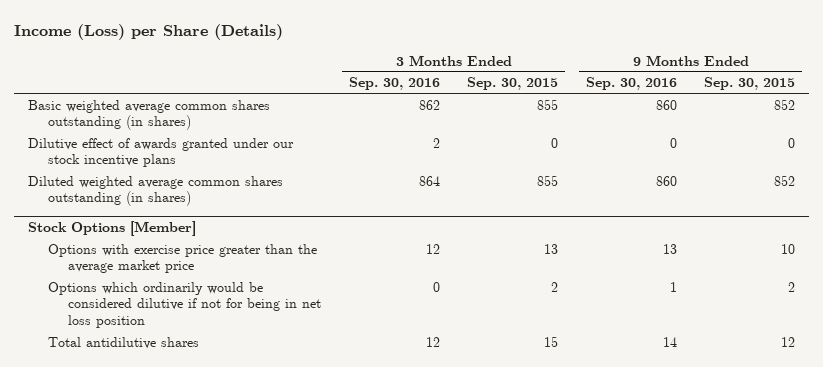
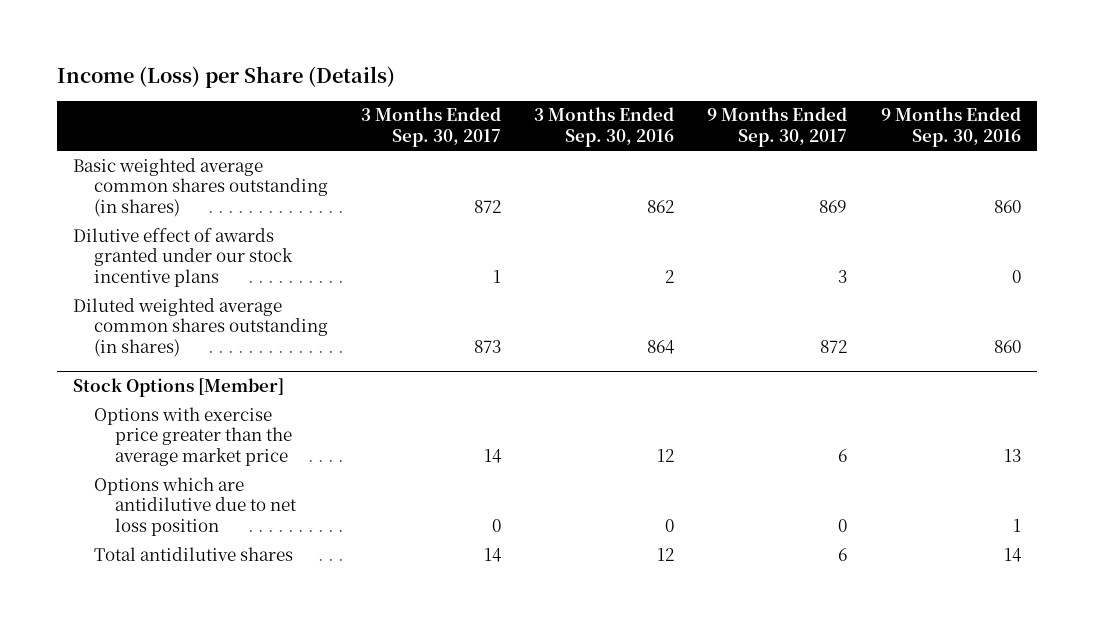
[467,77,559,91] Sep. 30, 2015 -> none
[704,77,796,91] Sep. 30, 2015 -> none
none -> [361,107,502,147] 3 Months Ended Sep. 30, 2017
none -> [707,107,848,147] 9 Months Ended Sep. 30, 2017
[47,281,322,329] Options which ordinarily would be considered dilutive if not for being in net loss position -> [93,476,297,536] Options which are antidilutive due to net loss position

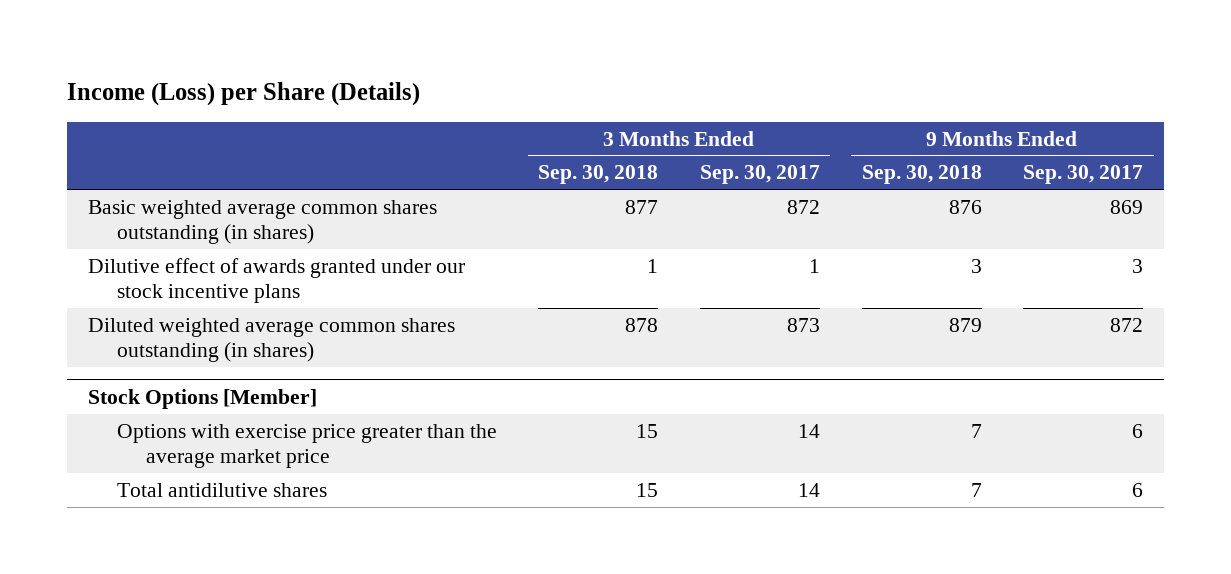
[534,107,675,147] 3 Months Ended Sep. 30, 2016 -> none
[880,107,1021,147] 9 Months Ended Sep. 30, 2016 -> none
none -> [538,165,659,185] Sep. 30, 2018
none -> [861,165,982,185] Sep. 30, 2018
[93,476,297,536] Options which are antidilutive due to net loss position -> none

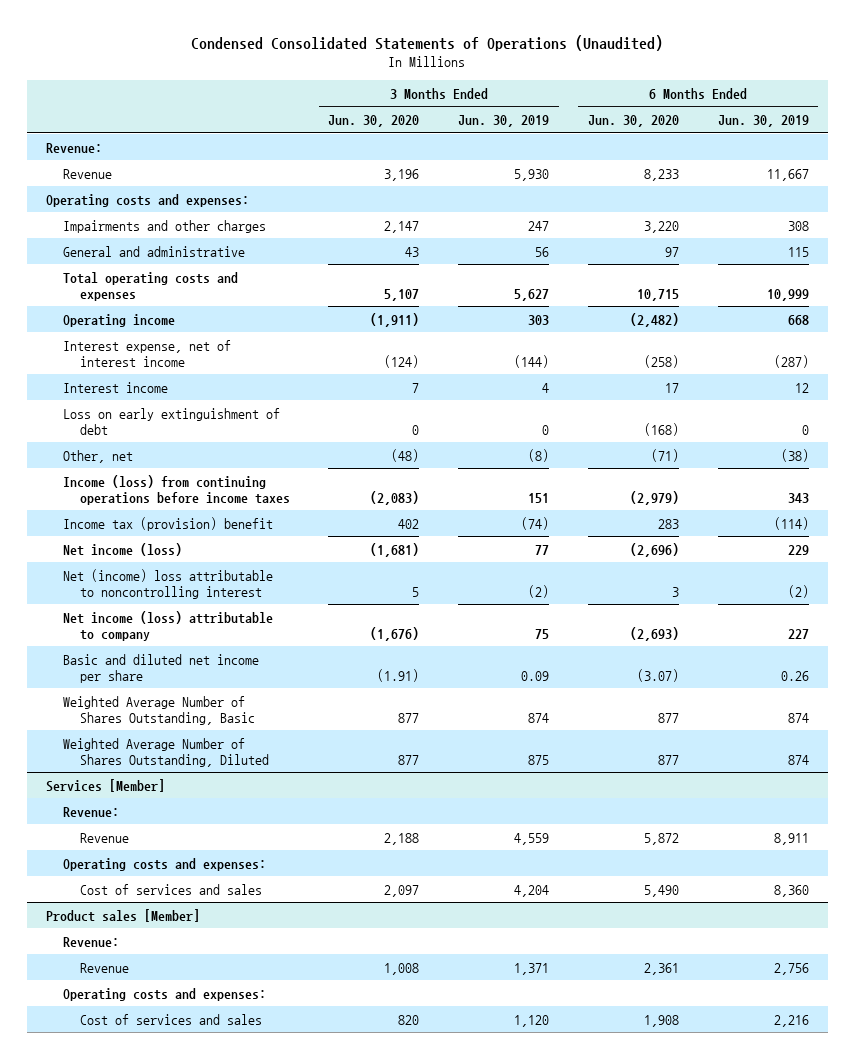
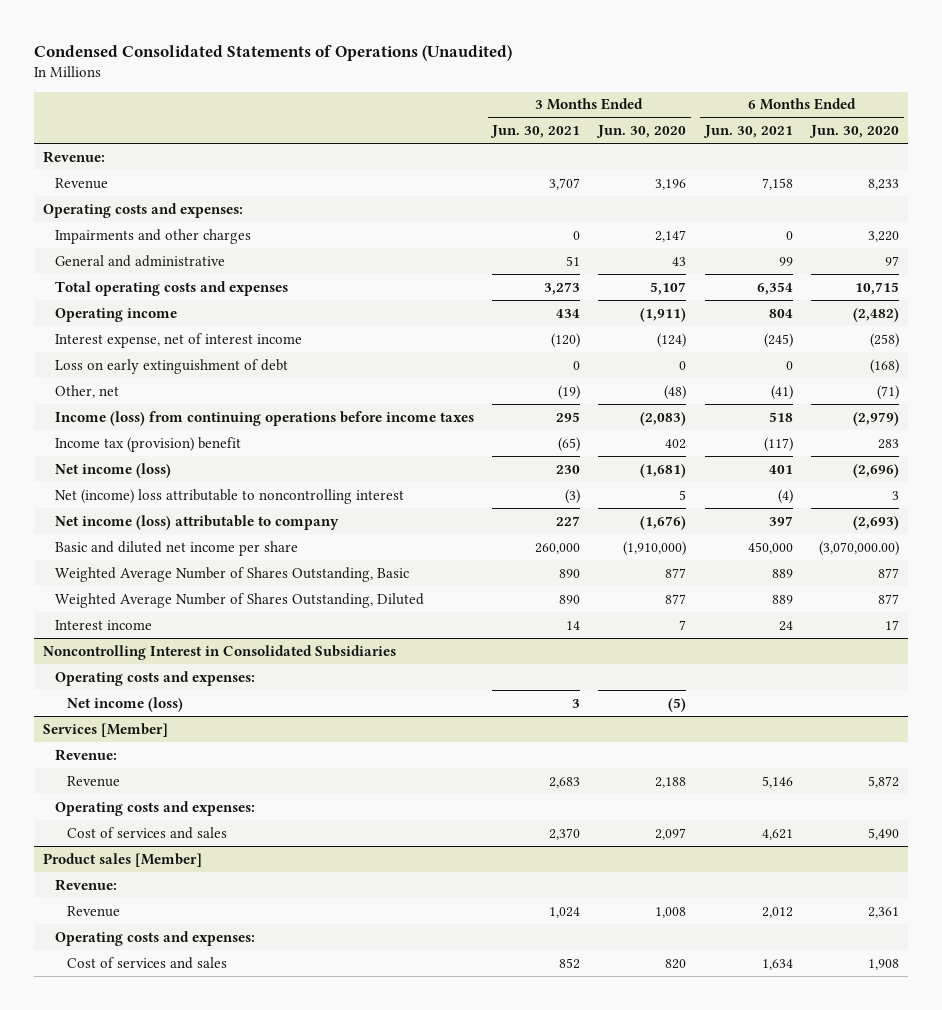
[458,114,550,127] Jun. 30, 2019 -> none
[717,114,809,127] Jun. 30, 2019 -> none
none -> [490,125,581,139] Jun. 30, 2021
none -> [702,125,793,139] Jun. 30, 2021
[377,668,420,682] (1.91) -> [623,540,687,556] (1,910,000)
[636,668,679,682] (3.07) -> [819,540,900,556] (3,070,000.00)
[62,381,168,393] Interest income -> [54,619,152,630] Interest income
none -> [42,644,396,660] Noncontrolling Interest in Consolidated Subsidiaries
none -> [54,670,255,686] Operating costs and expenses:
none -> [66,696,183,712] Net income (loss)

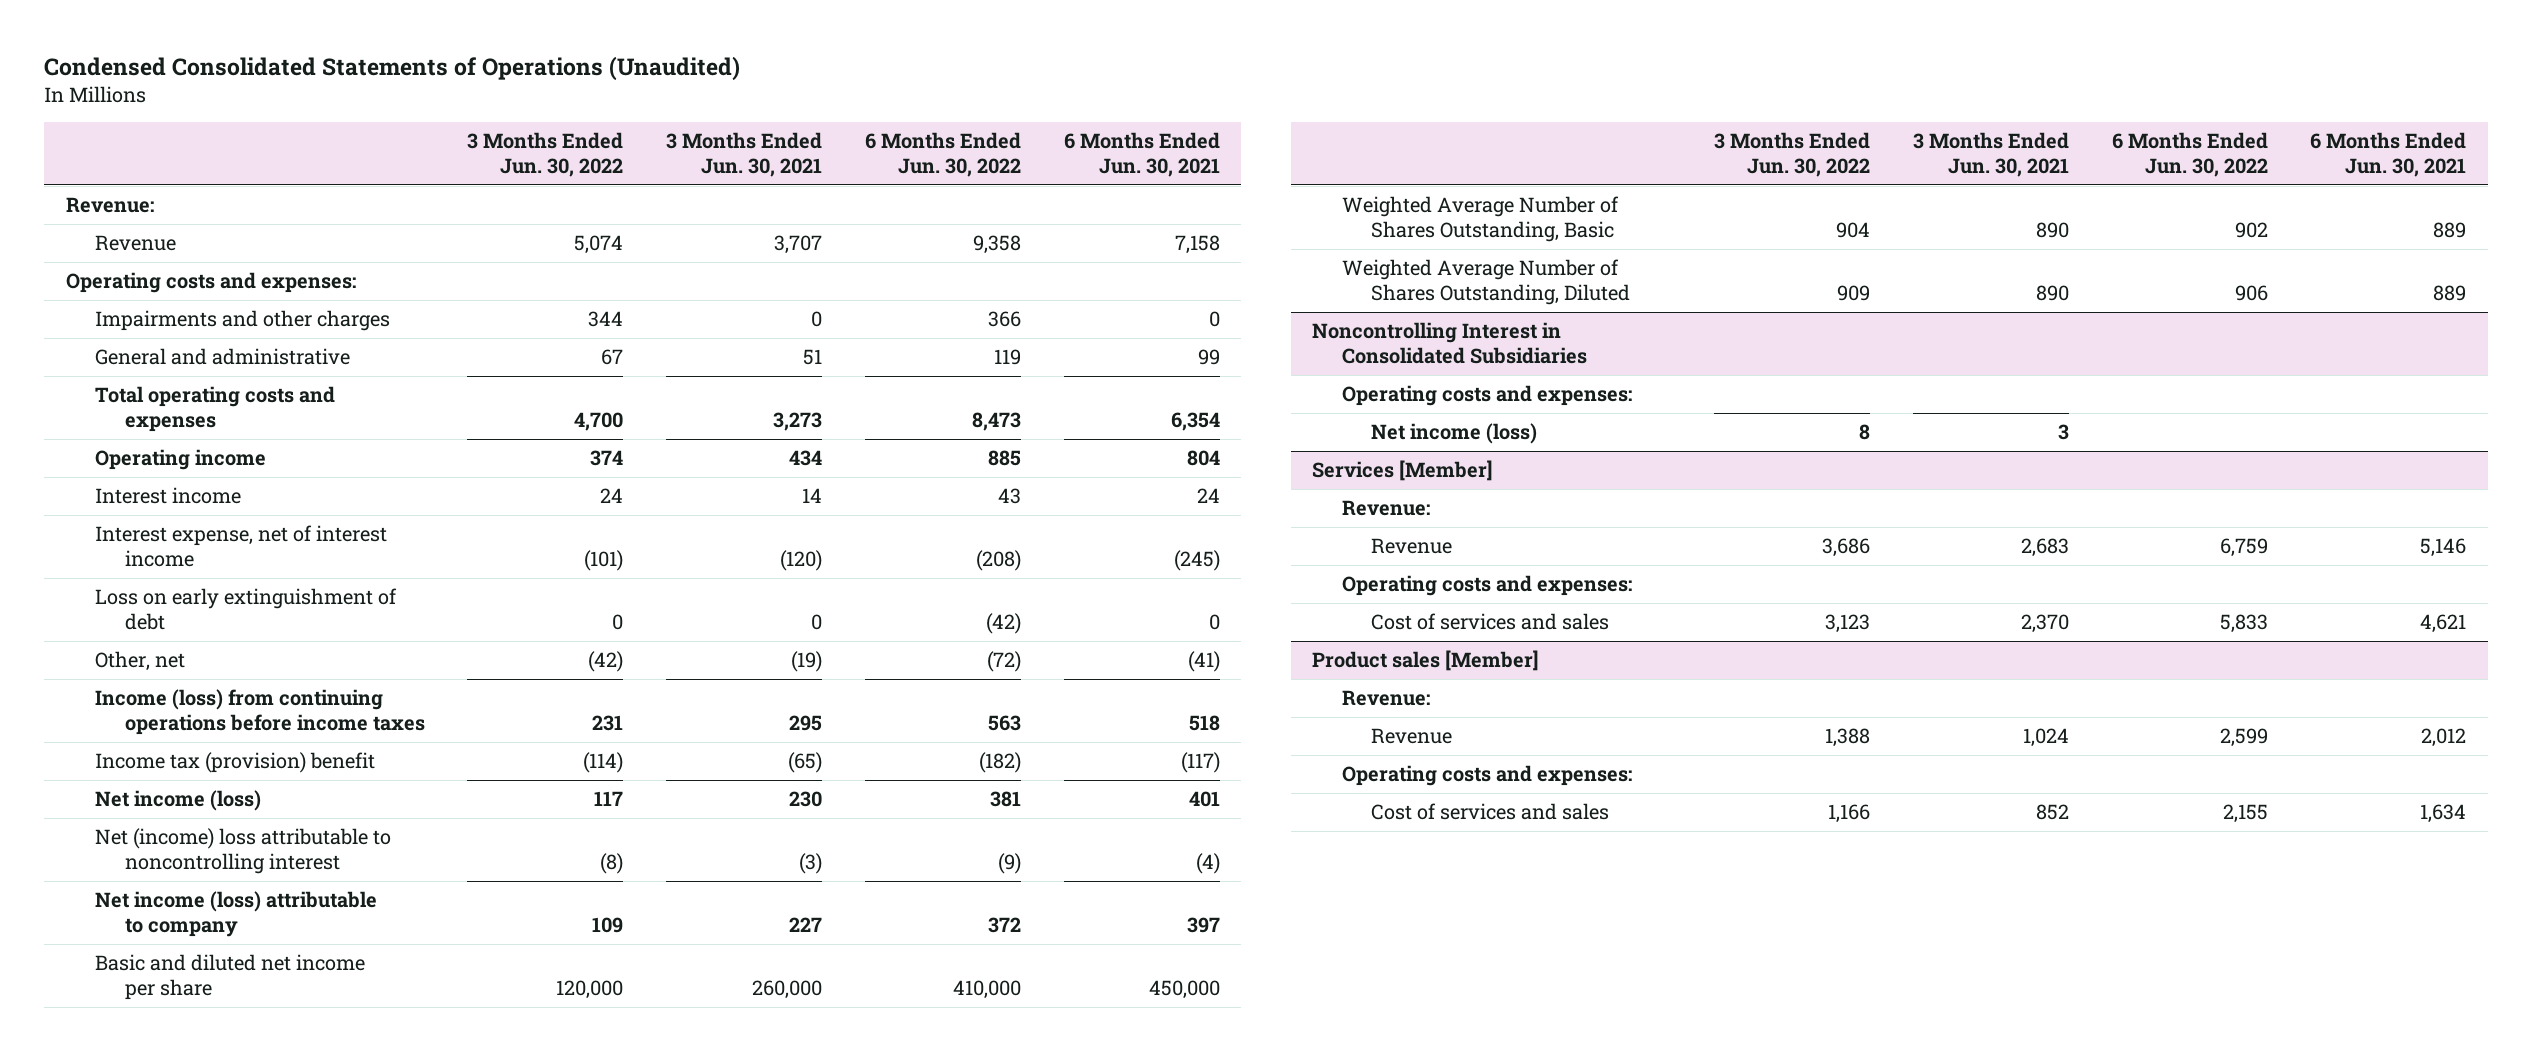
[596,125,687,139] Jun. 30, 2020 -> none
[809,125,900,139] Jun. 30, 2020 -> none
none -> [467,132,624,178] 3 Months Ended Jun. 30, 2022
none -> [865,132,1022,178] 6 Months Ended Jun. 30, 2022
[54,619,152,630] Interest income -> [95,487,242,505] Interest income

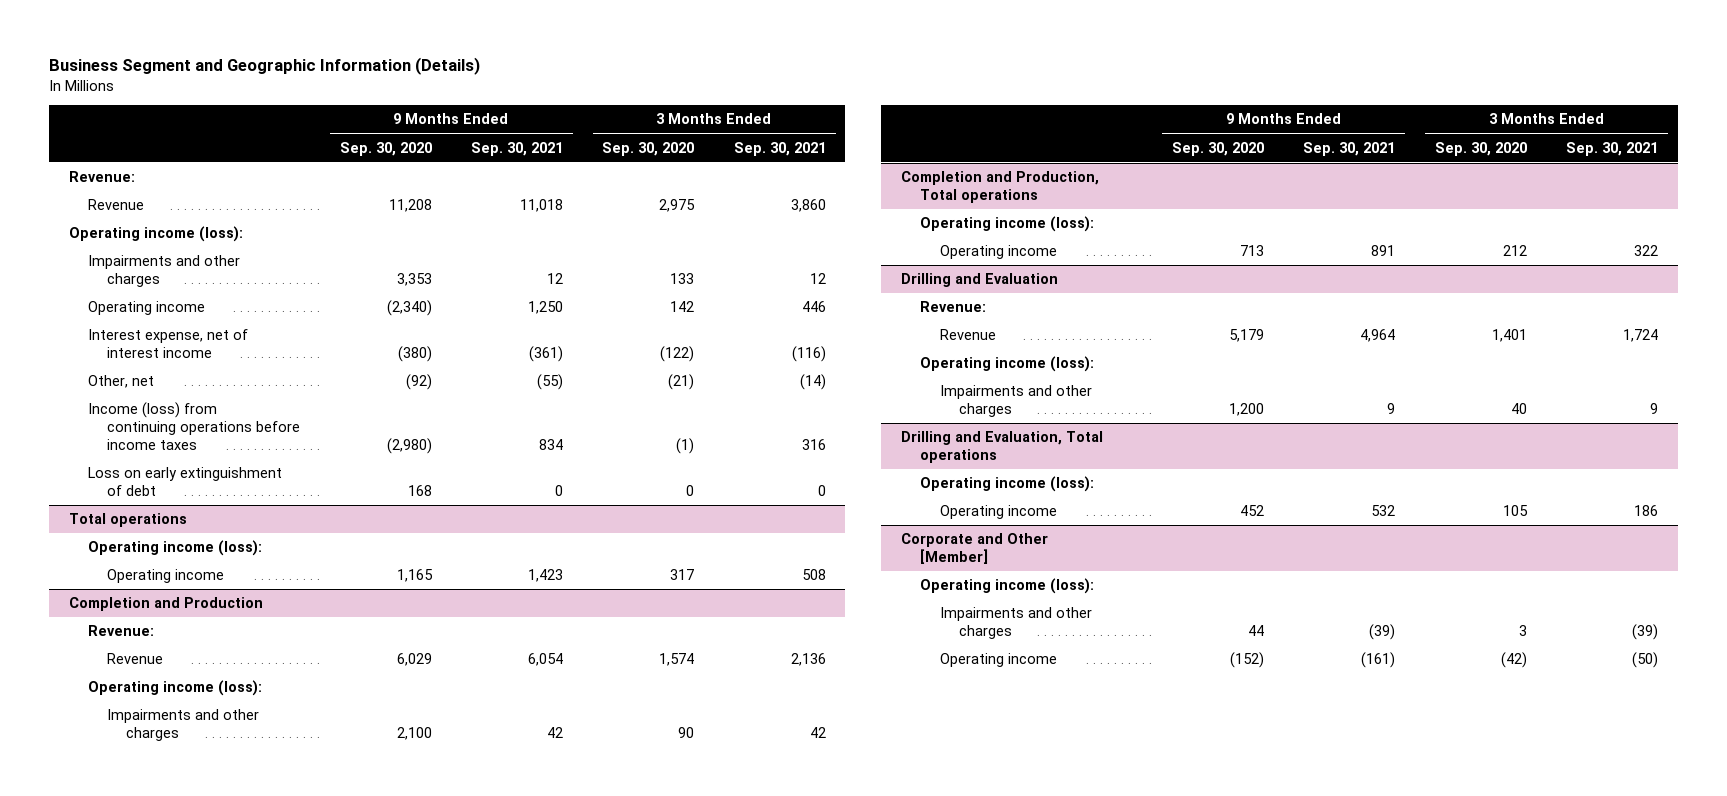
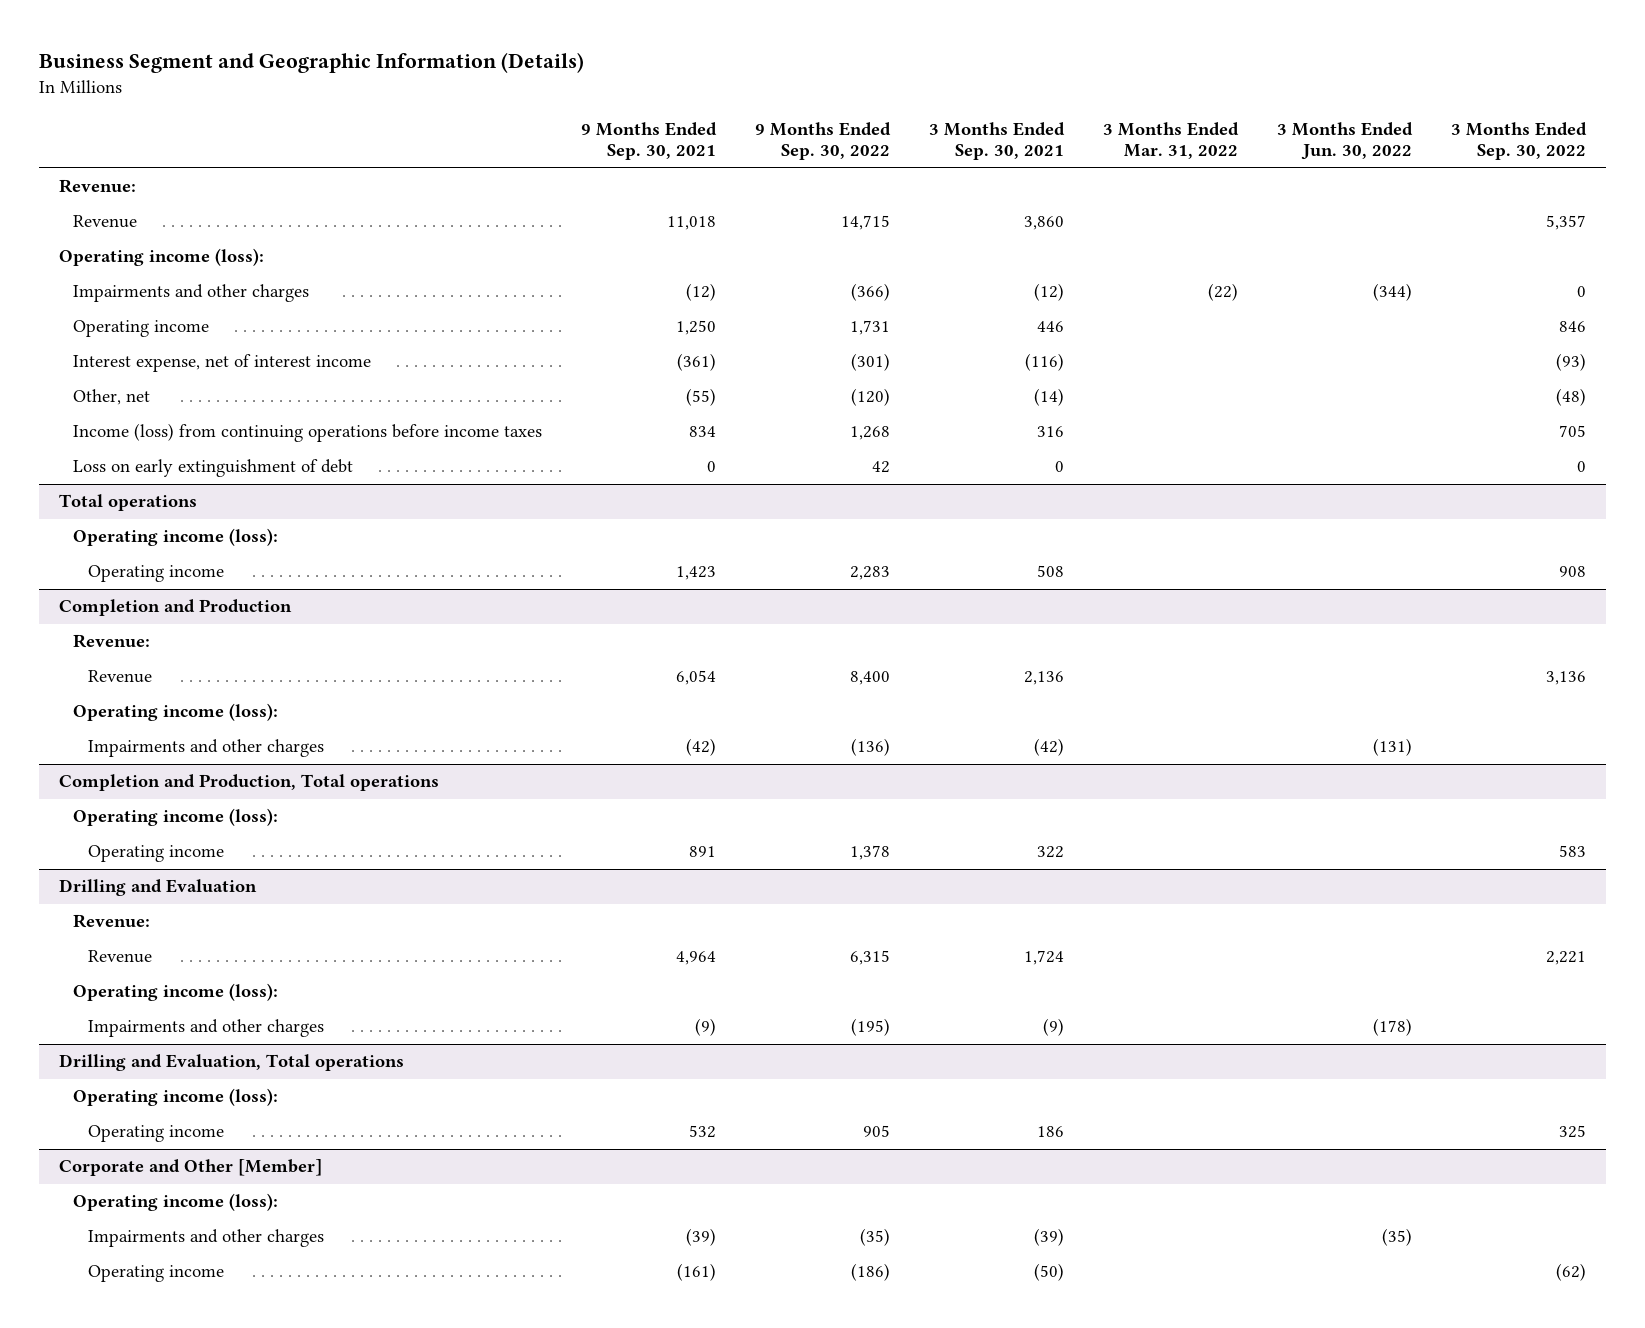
[339,141,432,156] Sep. 30, 2020 -> none
[602,141,695,156] Sep. 30, 2020 -> none
none -> [755,121,892,161] 9 Months Ended Sep. 30, 2022
none -> [1103,121,1240,160] 3 Months Ended Mar. 31, 2022
none -> [1277,121,1414,161] 3 Months Ended Jun. 30, 2022
none -> [1451,121,1588,161] 3 Months Ended Sep. 30, 2022
[546,273,563,285] 12 -> [686,283,717,302] (12)
[809,273,826,285] 12 -> [1034,283,1065,302] (12)
[546,727,563,739] 42 -> [686,738,717,757] (42)
[809,727,826,739] 42 -> [1034,738,1065,757] (42)
[1387,403,1396,415] 9 -> [695,1018,717,1037] (9)
[1650,403,1659,415] 9 -> [1043,1018,1065,1037] (9)

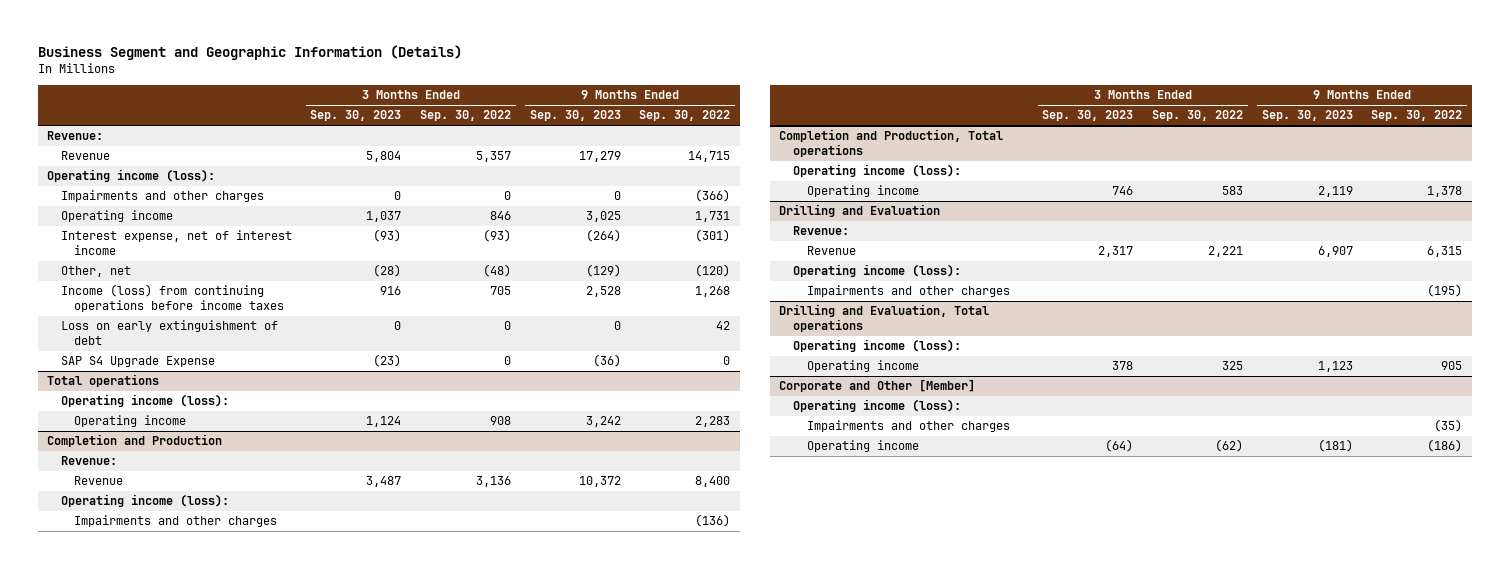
[581,121,718,161] 9 Months Ended Sep. 30, 2021 -> none
[929,121,1066,161] 3 Months Ended Sep. 30, 2021 -> none
[1103,121,1240,160] 3 Months Ended Mar. 31, 2022 -> none
[1277,121,1414,161] 3 Months Ended Jun. 30, 2022 -> none
none -> [310,110,402,122] Sep. 30, 2023
none -> [529,110,621,122] Sep. 30, 2023
none -> [60,356,215,368] SAP S4 Upgrade Expense

